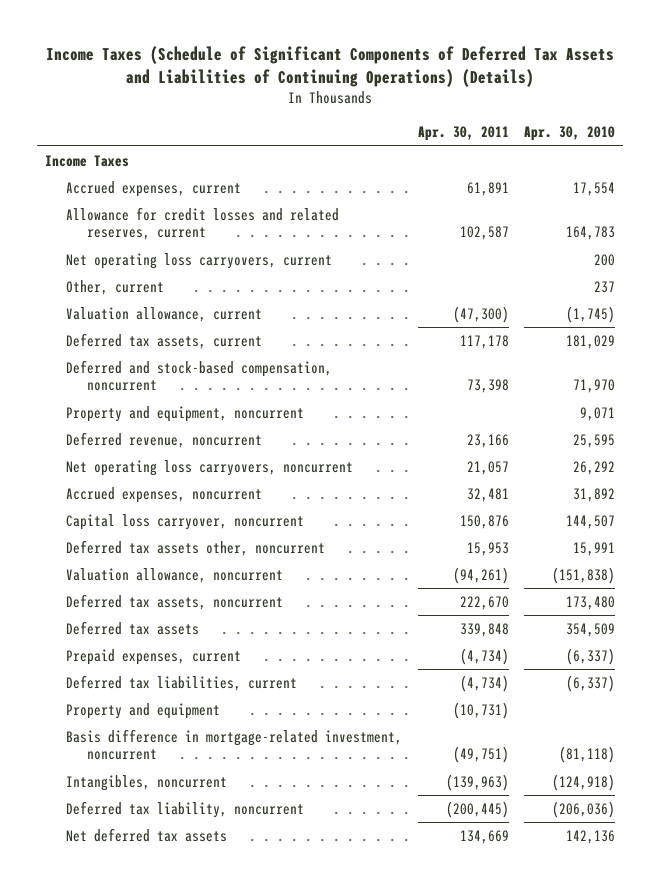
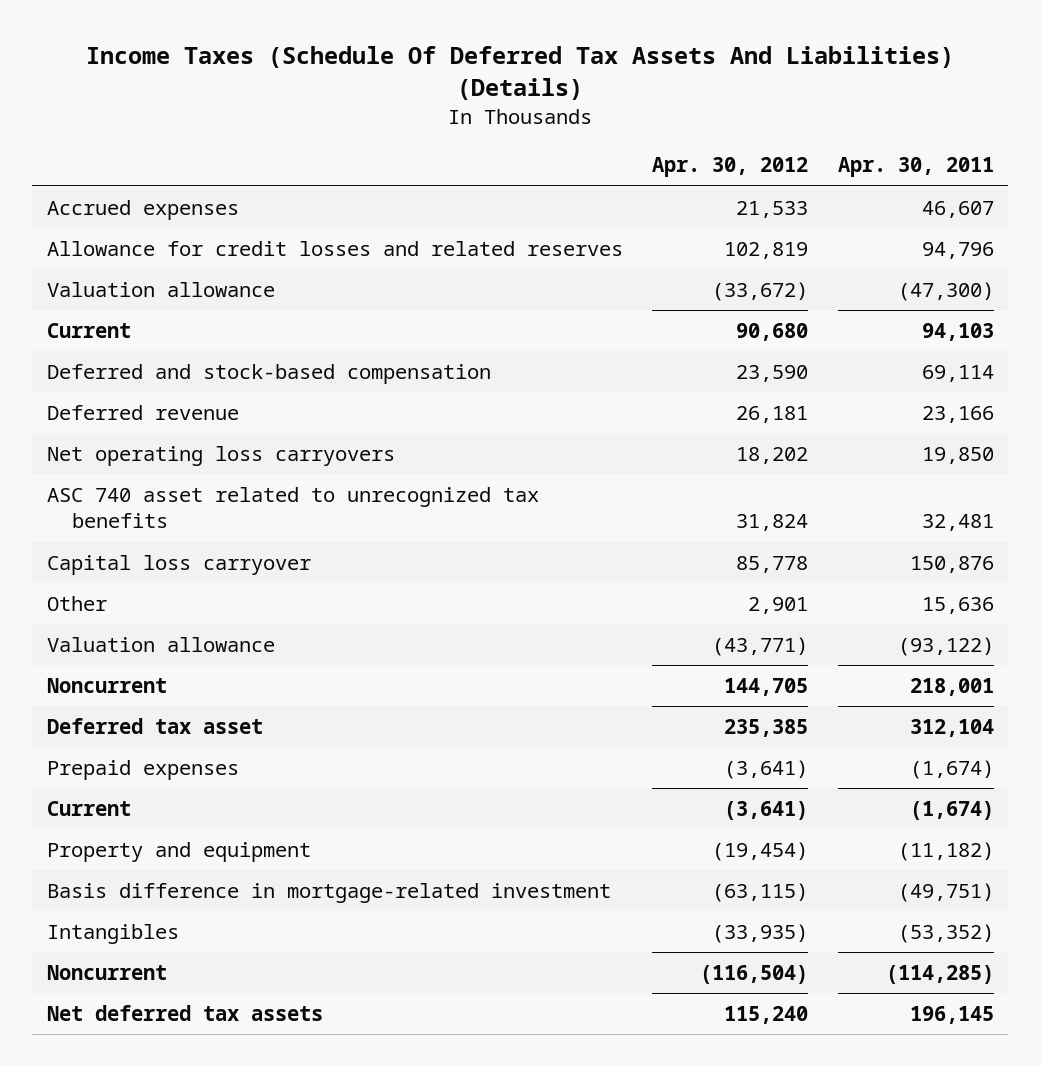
[46,46,615,88] Income Taxes (Schedule of Significant Components of Deferred Tax Assets and Liabilities of Continuing Operations) (Details) -> [86,46,955,101] Income Taxes (Schedule Of Deferred Tax Assets And Liabilities) (Details)
[524,126,616,142] Apr. 30, 2010 -> none
none -> [652,157,809,178] Apr. 30, 2012
[44,154,129,167] Income Taxes -> none
[66,252,333,269] Net operating loss carryovers, current -> none
[66,279,165,295] Other, current -> none
[66,405,305,422] Property and equipment, noncurrent -> none
[66,180,242,197] Accrued expenses, current -> [46,200,239,221] Accrued expenses
[466,181,509,196] 61,891 -> [921,201,994,219] 46,607
[66,206,340,241] Allowance for credit losses and related reserves, current -> [46,241,623,257] Allowance for credit losses and related reserves
[459,226,509,241] 102,587 -> [921,242,994,260] 94,796
[66,306,263,322] Valuation allowance, current -> [46,282,275,298] Valuation allowance
[66,332,263,349] Deferred tax assets, current -> [46,323,131,339] Current
[459,334,509,349] 117,178 -> [921,323,994,342] 94,103
[66,359,333,392] Deferred and stock-based compensation, noncurrent -> [46,364,491,385] Deferred and stock-based compensation
[466,379,509,394] 73,398 -> [921,365,994,383] 69,114
[66,431,263,448] Deferred revenue, noncurrent -> [46,405,239,421] Deferred revenue
[66,459,354,476] Net operating loss carryovers, noncurrent -> [46,446,395,467] Net operating loss carryovers
[466,460,509,475] 21,057 -> [921,447,994,465] 19,850
[66,486,263,503] Accrued expenses, noncurrent -> [46,487,539,529] ASC 740 asset related to unrecognized tax benefits
[66,513,305,530] Capital loss carryover, noncurrent -> [46,555,311,576] Capital loss carryover
[66,539,326,556] Deferred tax assets other, noncurrent -> [46,596,107,612] Other
[466,541,509,556] 15,953 -> [921,597,994,615] 15,636
[66,567,284,583] Valuation allowance, noncurrent -> [46,637,275,653] Valuation allowance
[452,566,509,584] (94,261) -> [897,637,994,657] (93,122)
[66,593,284,610] Deferred tax assets, noncurrent -> [46,678,167,694] Noncurrent
[459,595,509,610] 222,670 -> [909,678,994,697] 218,001
[66,620,200,635] Deferred tax assets -> [46,718,263,735] Deferred tax asset
[459,622,509,637] 339,848 -> [909,719,994,738] 312,104
[66,648,242,665] Prepaid expenses, current -> [46,760,239,781] Prepaid expenses
[459,647,509,665] (4,734) -> [909,760,994,780] (1,674)
[66,674,298,691] Deferred tax liabilities, current -> [46,801,131,817] Current
[459,674,509,692] (4,734) -> [909,801,994,821] (1,674)
[452,701,509,719] (10,731) -> [897,842,994,862] (11,182)
[66,728,403,761] Basis difference in mortgage-related investment, noncurrent -> [46,883,611,904] Basis difference in mortgage-related investment
[66,774,228,791] Intangibles, noncurrent -> [46,924,179,945] Intangibles
[445,773,509,791] (139,963) -> [897,924,994,944] (53,352)
[66,800,305,818] Deferred tax liability, noncurrent -> [46,965,167,981] Noncurrent
[445,800,509,818] (200,445) -> [885,965,994,985] (114,285)
[459,829,509,844] 134,669 -> [909,1006,994,1025] 196,145

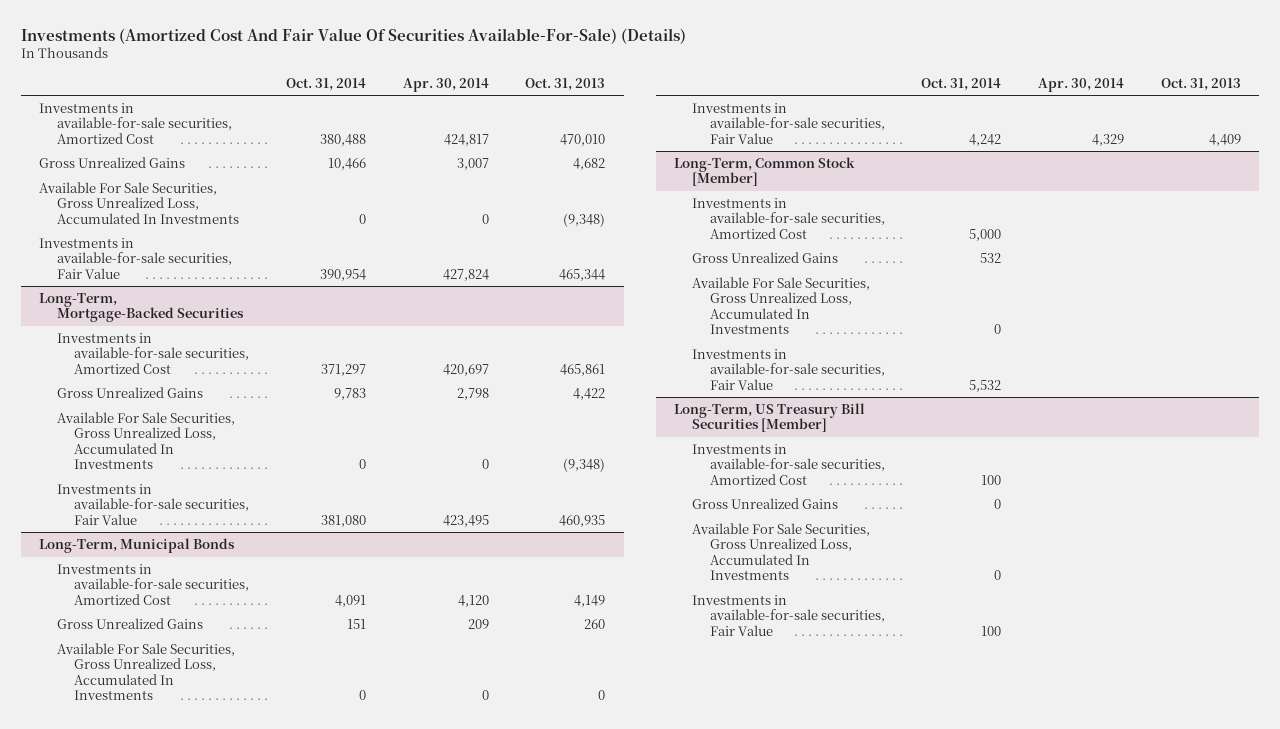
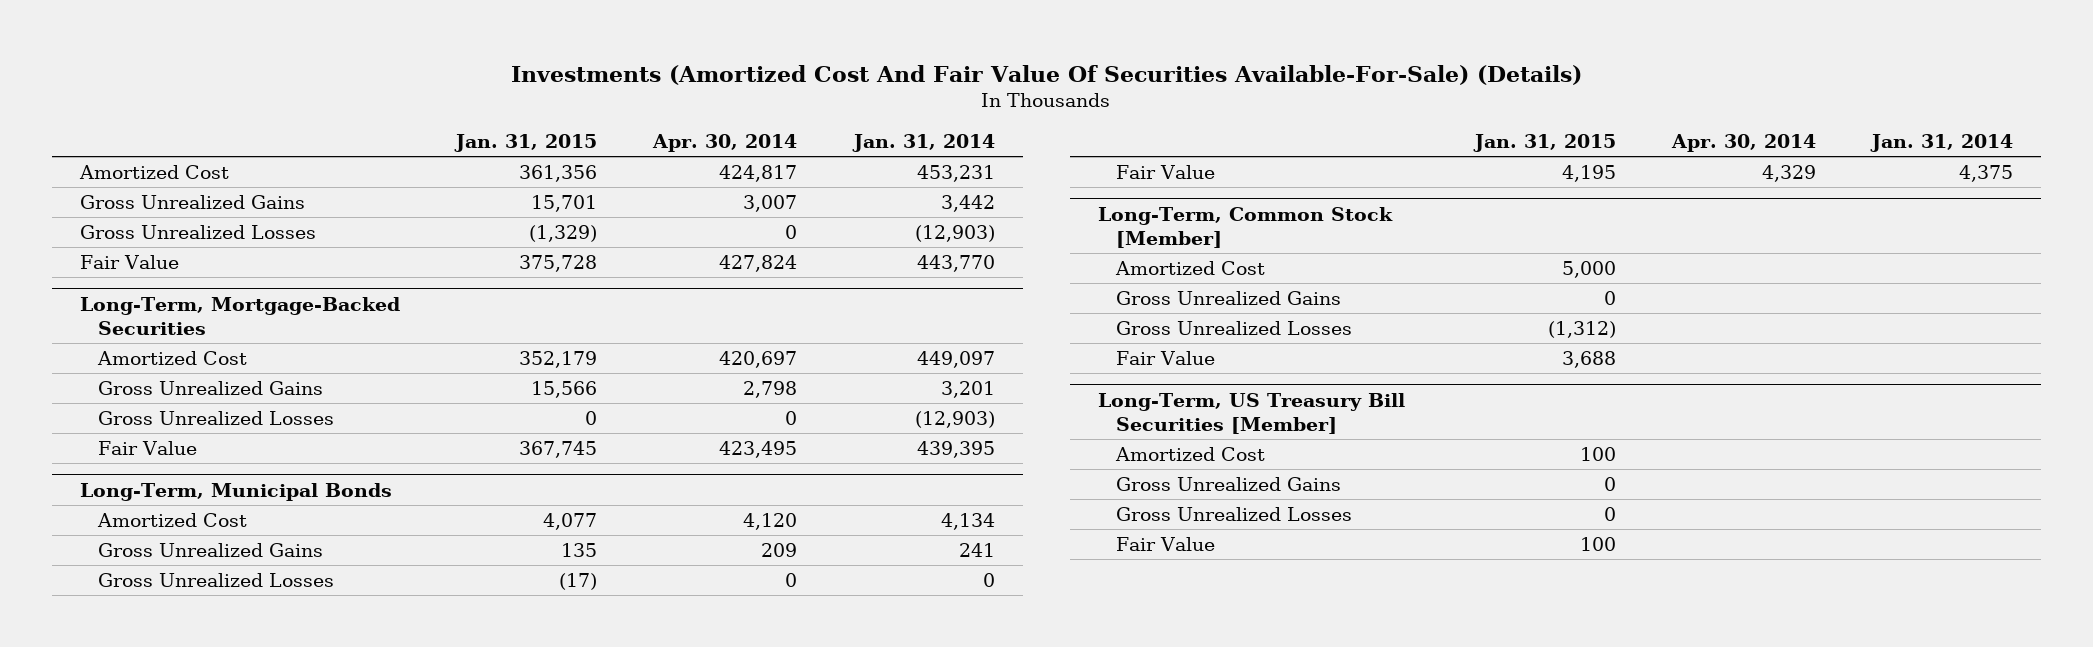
[286,77,367,91] Oct. 31, 2014 -> none
[525,77,606,91] Oct. 31, 2013 -> none
none -> [454,134,598,153] Jan. 31, 2015
none -> [851,134,995,153] Jan. 31, 2014
[38,102,232,144] Investments in available-for-sale securities, Amortized Cost -> [79,164,230,179] Amortized Cost
[38,181,239,224] Available For Sale Securities, Gross Unrealized Loss, Accumulated In Investments -> [80,224,317,239] Gross Unrealized Losses
[38,237,232,279] Investments in available-for-sale securities, Fair Value -> [80,254,180,269] Fair Value
[56,332,250,374] Investments in available-for-sale securities, Amortized Cost -> [97,350,248,365] Amortized Cost
[56,411,235,469] Available For Sale Securities, Gross Unrealized Loss, Accumulated In Investments -> [98,410,335,425] Gross Unrealized Losses
[56,483,250,525] Investments in available-for-sale securities, Fair Value -> [98,440,198,455] Fair Value
[56,563,250,605] Investments in available-for-sale securities, Amortized Cost -> [97,512,248,527] Amortized Cost
[56,642,235,700] Available For Sale Securities, Gross Unrealized Loss, Accumulated In Investments -> [98,572,335,587] Gross Unrealized Losses
[691,102,885,144] Investments in available-for-sale securities, Fair Value -> [1116,164,1216,179] Fair Value
[691,197,885,239] Investments in available-for-sale securities, Amortized Cost -> [1115,260,1266,275] Amortized Cost
[691,276,870,334] Available For Sale Securities, Gross Unrealized Loss, Accumulated In Investments -> [1116,320,1353,335] Gross Unrealized Losses
[691,348,885,390] Investments in available-for-sale securities, Fair Value -> [1116,350,1216,365] Fair Value
[691,443,885,485] Investments in available-for-sale securities, Amortized Cost -> [1115,446,1266,461] Amortized Cost
[691,522,870,580] Available For Sale Securities, Gross Unrealized Loss, Accumulated In Investments -> [1116,506,1353,521] Gross Unrealized Losses
[691,594,885,636] Investments in available-for-sale securities, Fair Value -> [1116,536,1216,551] Fair Value

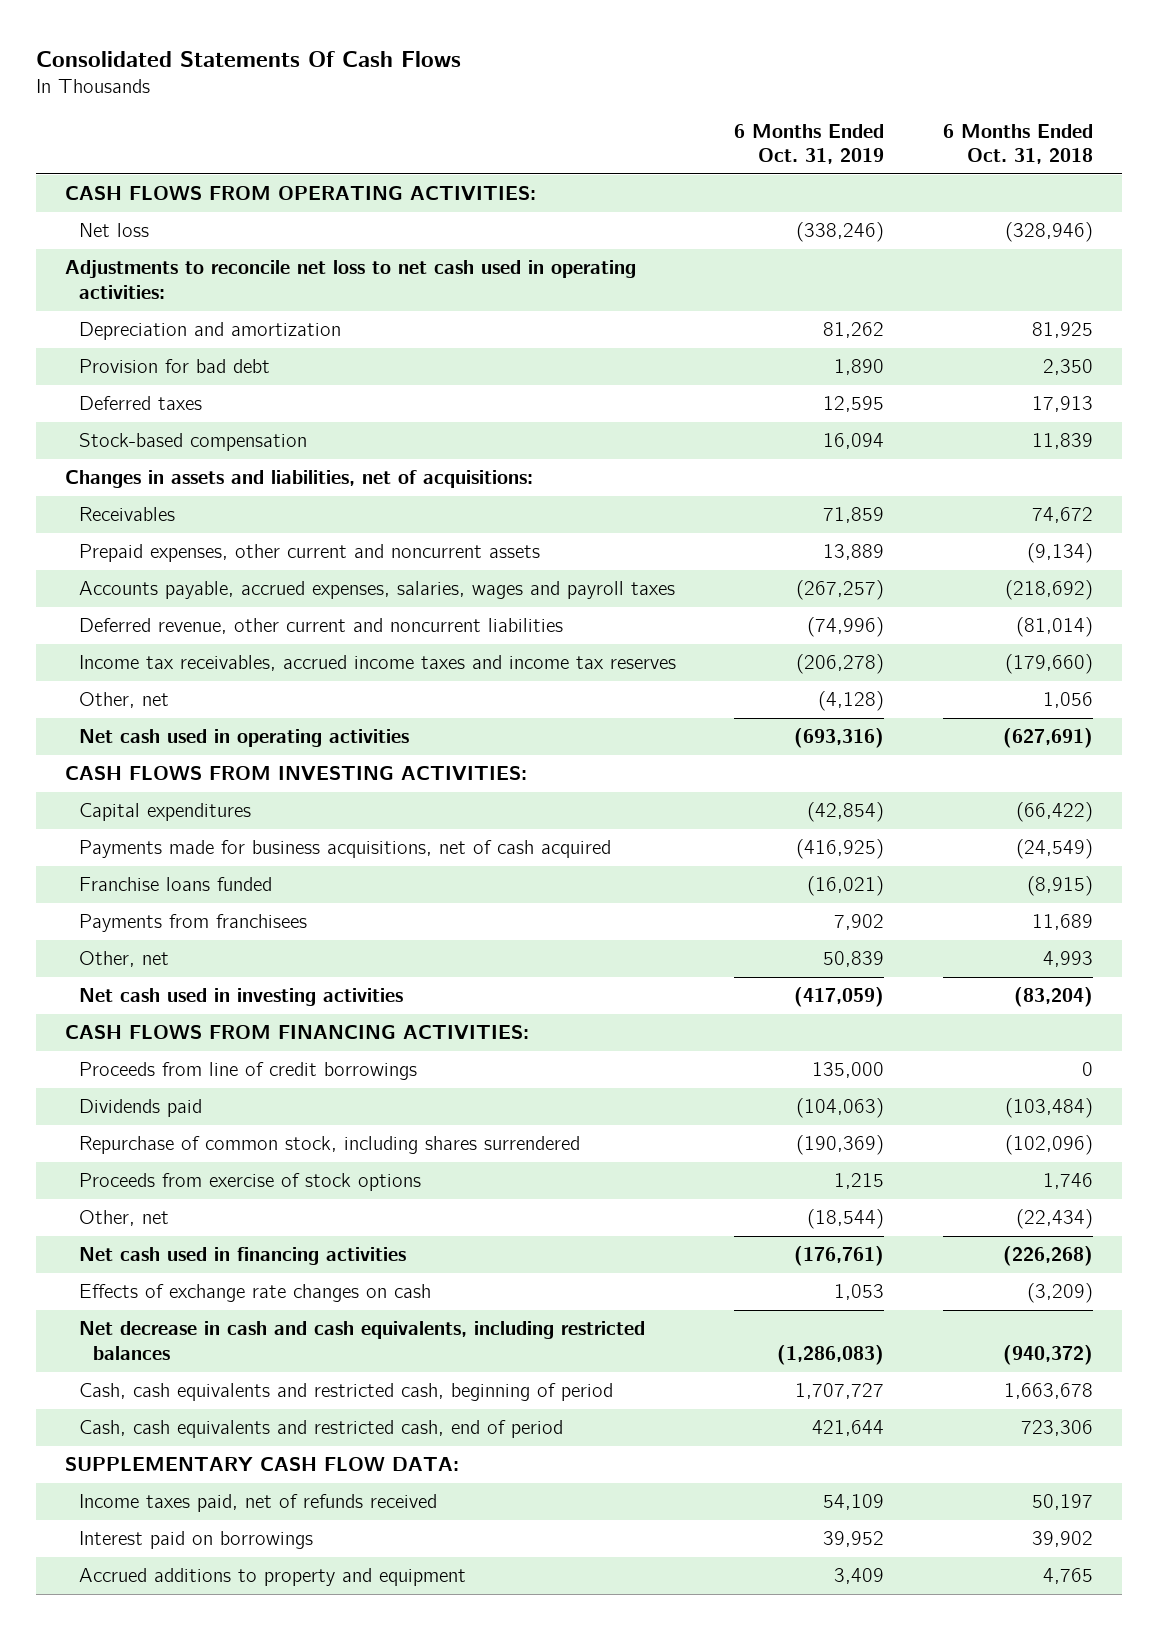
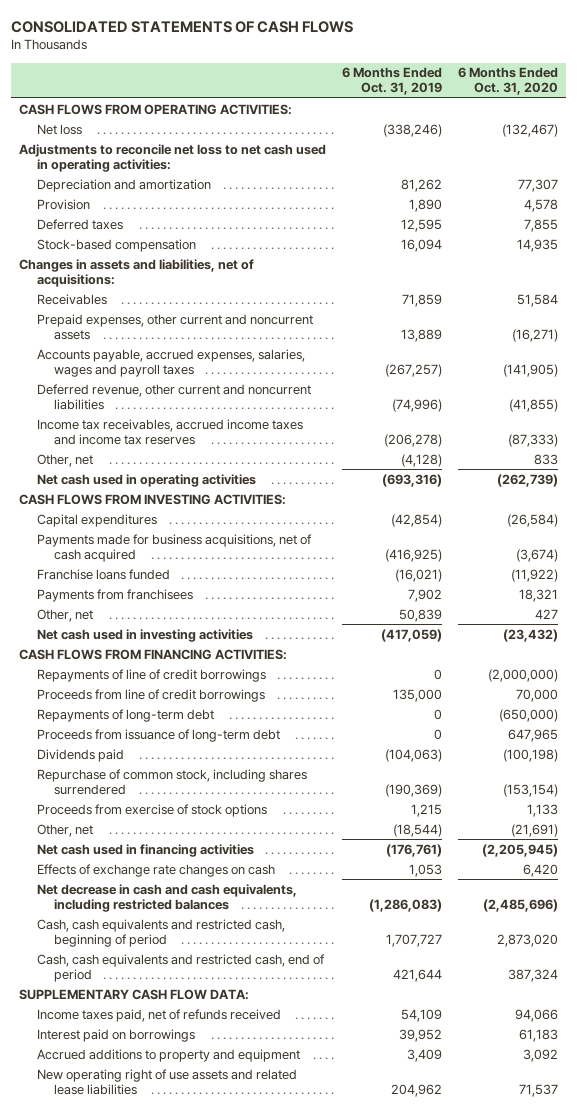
[36,50,462,67] Consolidated Statements Of Cash Flows -> [11,20,354,33] CONSOLIDATED STATEMENTS OF CASH FLOWS
[942,123,1093,165] 6 Months Ended Oct. 31, 2018 -> none
none -> [458,67,559,96] 6 Months Ended Oct. 31, 2020
[79,359,271,374] Provision for bad debt -> [36,198,90,210] Provision
none -> [36,668,266,682] Repayments of line of credit borrowings
none -> [36,708,214,722] Repayments of long-term debt
none -> [36,728,280,742] Proceeds from issuance of long-term debt
none -> [36,1068,297,1095] New operating right of use assets and related lease liabilities

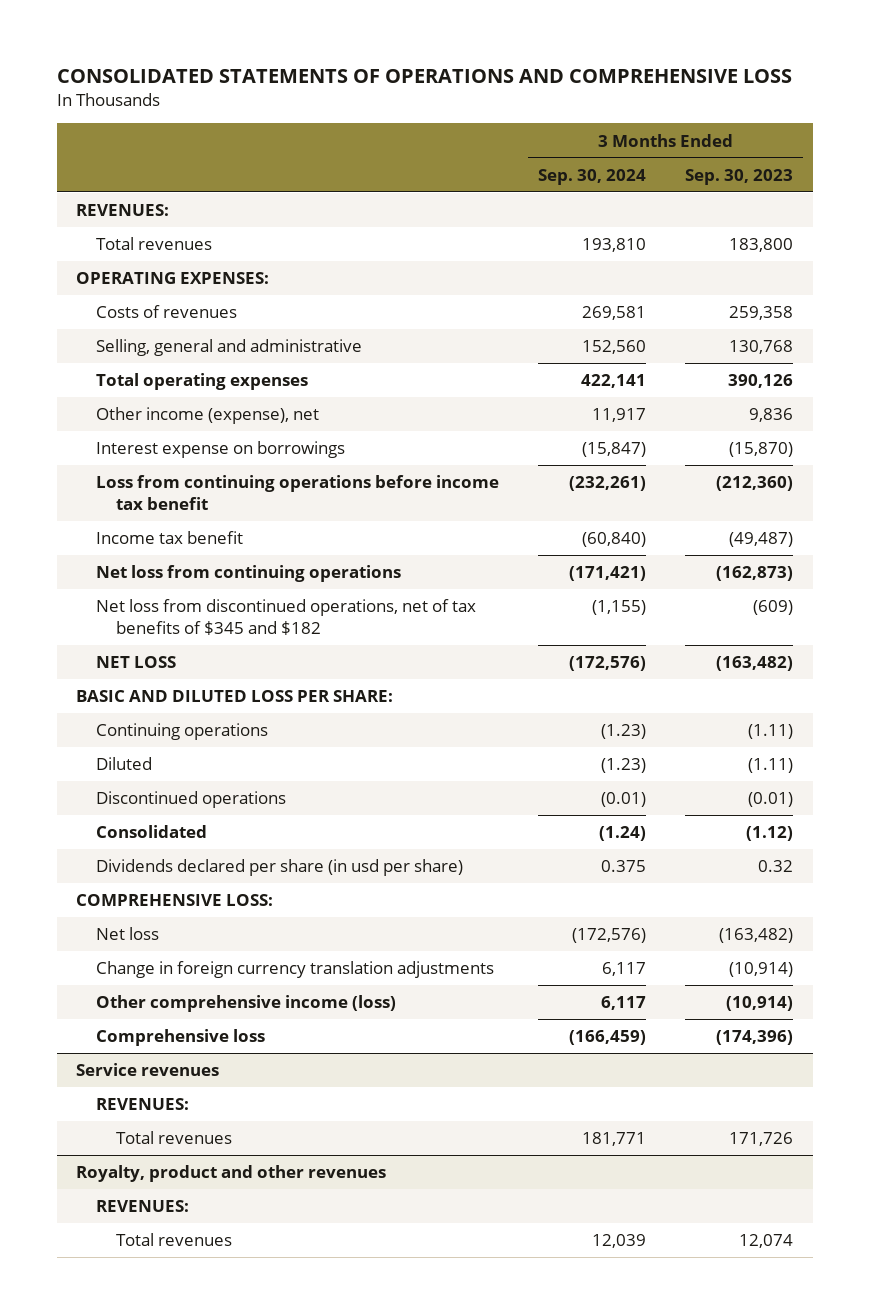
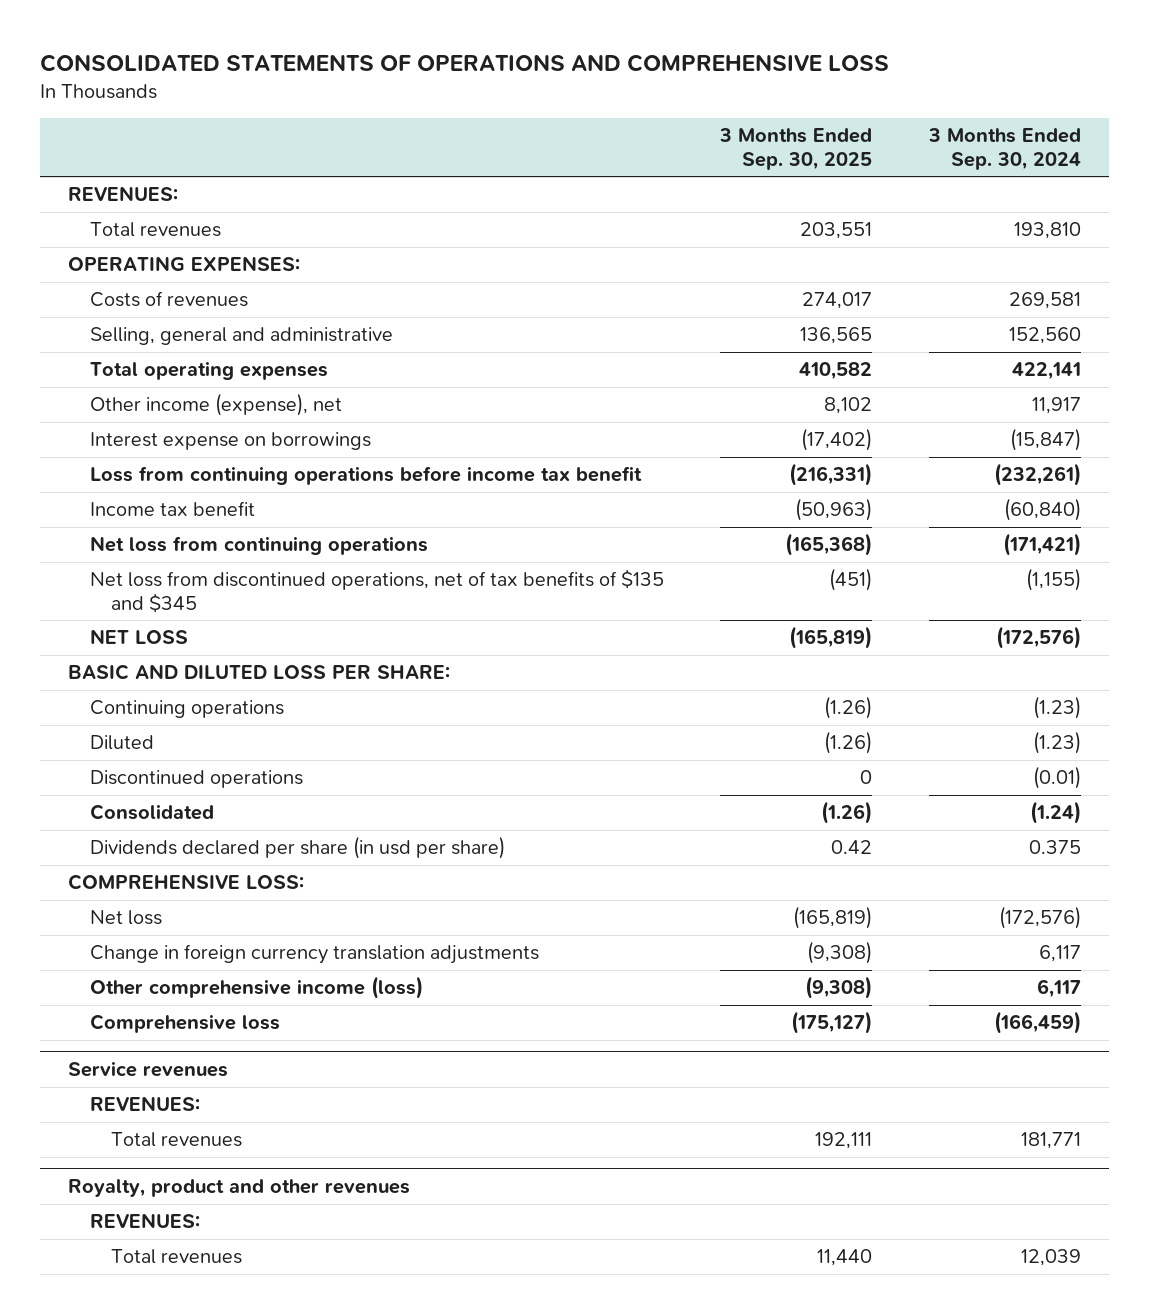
[685,168,794,185] Sep. 30, 2023 -> none
none -> [719,128,873,170] 3 Months Ended Sep. 30, 2025
[95,599,476,636] Net loss from discontinued operations, net of tax benefits of $345 and $182 -> [89,569,664,613] Net loss from discontinued operations, net of tax benefits of $135 and $345

